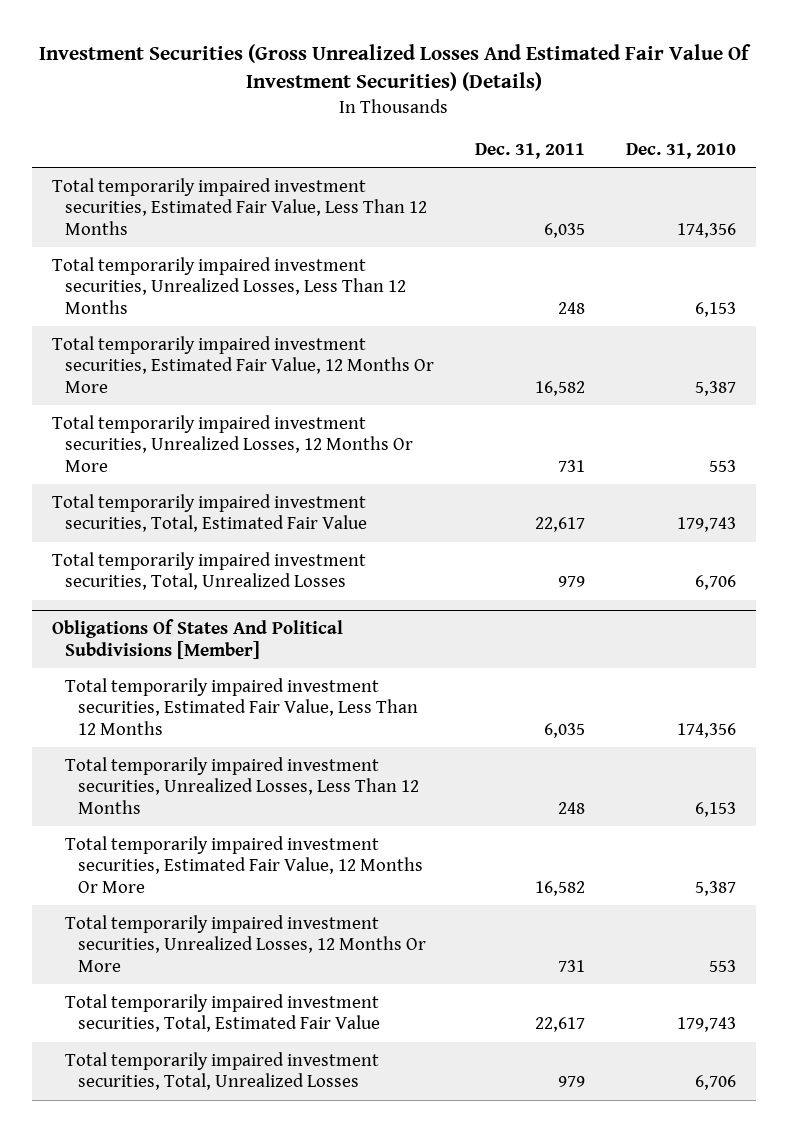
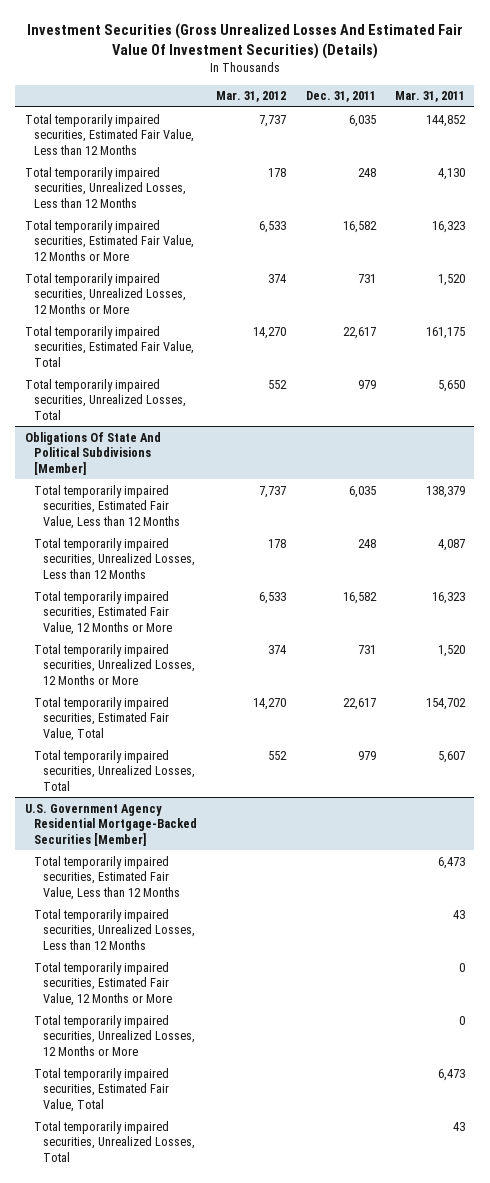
[625,142,736,159] Dec. 31, 2010 -> none
none -> [216,91,287,103] Mar. 31, 2012
none -> [394,91,465,103] Mar. 31, 2011
[52,177,428,235] Total temporarily impaired investment securities, Estimated Fair Value, Less Than 12 Months -> [24,113,195,155] Total temporarily impaired securities, Estimated Fair Value, Less than 12 Months
[52,256,407,314] Total temporarily impaired investment securities, Unrealized Losses, Less Than 12 Months -> [24,166,187,208] Total temporarily impaired securities, Unrealized Losses, Less than 12 Months
[52,335,435,393] Total temporarily impaired investment securities, Estimated Fair Value, 12 Months Or More -> [24,219,195,261] Total temporarily impaired securities, Estimated Fair Value, 12 Months or More
[52,414,414,472] Total temporarily impaired investment securities, Unrealized Losses, 12 Months Or More -> [24,272,187,314] Total temporarily impaired securities, Unrealized Losses, 12 Months or More
[52,493,368,533] Total temporarily impaired investment securities, Total, Estimated Fair Value -> [24,325,195,367] Total temporarily impaired securities, Estimated Fair Value, Total
[52,551,367,591] Total temporarily impaired investment securities, Total, Unrealized Losses -> [24,378,187,420] Total temporarily impaired securities, Unrealized Losses, Total
[52,619,344,660] Obligations Of States And Political Subdivisions [Member] -> [24,431,161,475] Obligations Of State And Political Subdivisions [Member]
[65,677,418,735] Total temporarily impaired investment securities, Estimated Fair Value, Less Than 12 Months -> [34,484,181,529] Total temporarily impaired securities, Estimated Fair Value, Less than 12 Months
[65,756,419,814] Total temporarily impaired investment securities, Unrealized Losses, Less Than 12 Months -> [34,537,196,579] Total temporarily impaired securities, Unrealized Losses, Less than 12 Months
[65,835,423,893] Total temporarily impaired investment securities, Estimated Fair Value, 12 Months Or More -> [34,590,173,635] Total temporarily impaired securities, Estimated Fair Value, 12 Months or More
[65,914,426,972] Total temporarily impaired investment securities, Unrealized Losses, 12 Months Or More -> [34,643,196,685] Total temporarily impaired securities, Unrealized Losses, 12 Months or More
[65,993,380,1033] Total temporarily impaired investment securities, Total, Estimated Fair Value -> [34,696,170,741] Total temporarily impaired securities, Estimated Fair Value, Total
[65,1051,380,1091] Total temporarily impaired investment securities, Total, Unrealized Losses -> [34,749,196,791] Total temporarily impaired securities, Unrealized Losses, Total
none -> [24,803,198,846] U.S. Government Agency Residential Mortgage-Backed Securities [Member]
none -> [34,855,181,900] Total temporarily impaired securities, Estimated Fair Value, Less than 12 Months
none -> [34,908,196,950] Total temporarily impaired securities, Unrealized Losses, Less than 12 Months
none -> [34,961,173,1006] Total temporarily impaired securities, Estimated Fair Value, 12 Months or More
none -> [34,1014,196,1056] Total temporarily impaired securities, Unrealized Losses, 12 Months or More
none -> [34,1067,170,1112] Total temporarily impaired securities, Estimated Fair Value, Total
none -> [34,1120,196,1162] Total temporarily impaired securities, Unrealized Losses, Total

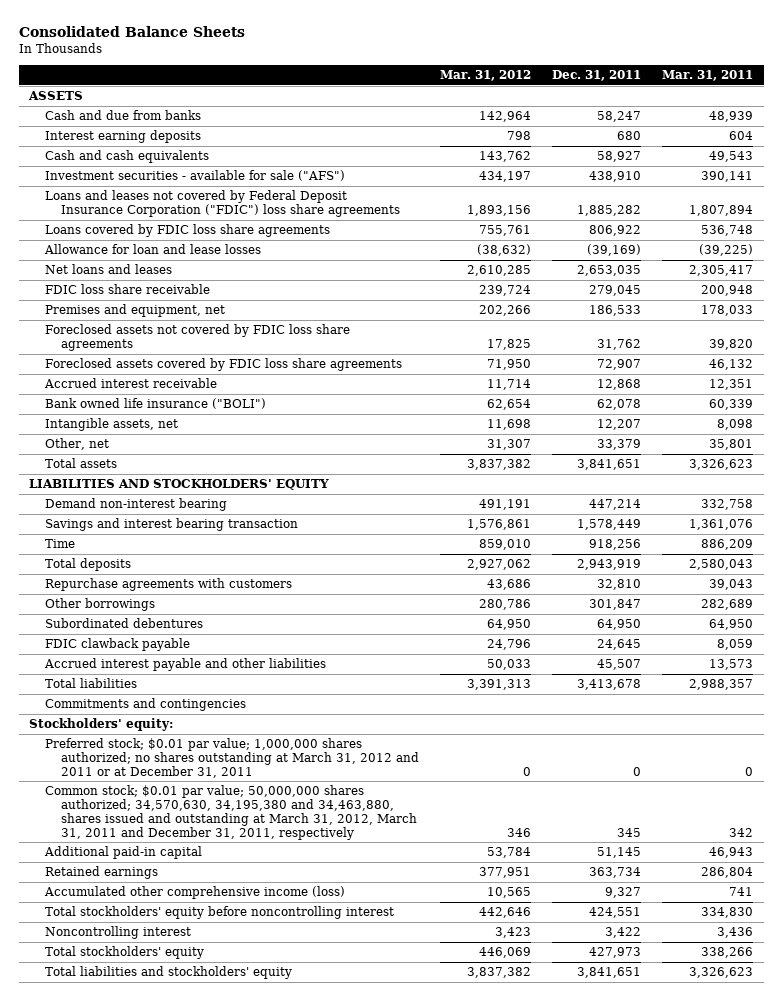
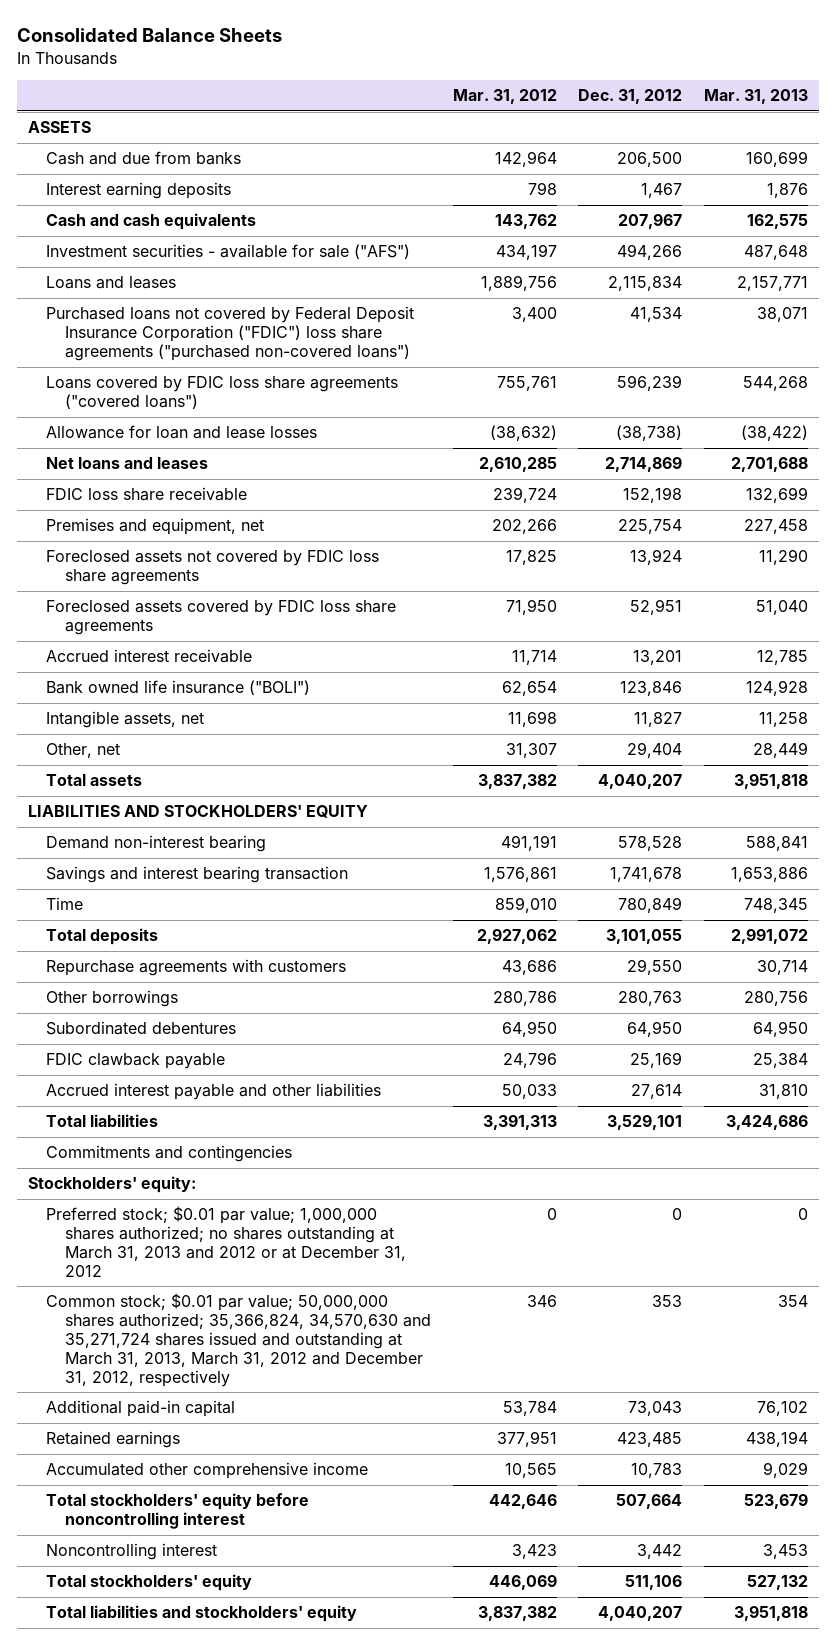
[552,70,642,82] Dec. 31, 2011 -> none
[662,70,754,82] Mar. 31, 2011 -> none
none -> [578,89,683,105] Dec. 31, 2012
none -> [704,89,809,105] Mar. 31, 2013
none -> [46,276,177,290] Loans and leases
[45,190,400,218] Loans and leases not covered by Federal Deposit Insurance Corporation ("FDIC") loss share agreements -> [46,306,415,362] Purchased loans not covered by Federal Deposit Insurance Corporation ("FDIC") loss share agreements ("purchased non-covered loans")
[466,205,531,217] 1,893,156 -> [511,307,557,323] 3,400
[45,224,331,238] Loans covered by FDIC loss share agreements -> [46,376,399,410] Loans covered by FDIC loss share agreements ("covered loans")
[45,738,419,778] Preferred stock; $0.01 par value; 1,000,000 shares authorized; no shares outstanding at March 31, 2012 and 2011 or at December 31, 2011 -> [46,1206,406,1277] Preferred stock; $0.01 par value; 1,000,000 shares authorized; no shares outstanding at March 31, 2013 and 2012 or at December 31, 2012
[45,785,417,840] Common stock; $0.01 par value; 50,000,000 shares authorized; 34,570,630, 34,195,380 and 34,463,880, shares issued and outstanding at March 31, 2012, March 31, 2011 and December 31, 2011, respectively -> [46,1293,431,1387] Common stock; $0.01 par value; 50,000,000 shares authorized; 35,366,824, 34,570,630 and 35,271,724 shares issued and outstanding at March 31, 2013, March 31, 2012 and December 31, 2012, respectively
[44,886,346,900] Accumulated other comprehensive income (loss) -> [46,1462,369,1480] Accumulated other comprehensive income

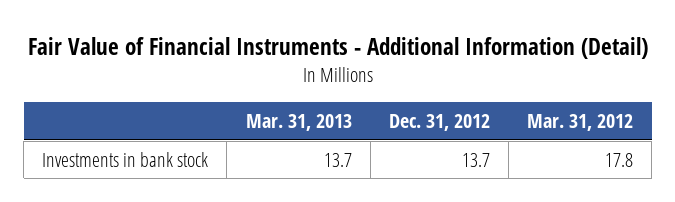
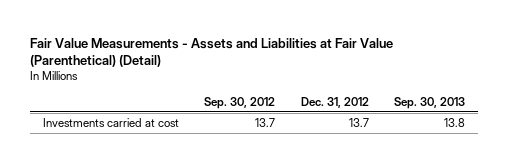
[27,36,648,59] Fair Value of Financial Instruments - Additional Information (Detail) -> [29,37,393,68] Fair Value Measurements - Assets and Liabilities at Fair Value (Parenthetical) (Detail)
[245,114,352,132] Mar. 31, 2013 -> none
[527,114,634,132] Mar. 31, 2012 -> none
none -> [204,96,276,109] Sep. 30, 2012
none -> [394,96,466,109] Sep. 30, 2013
[42,151,209,167] Investments in bank stock -> [42,118,179,128] Investments carried at cost

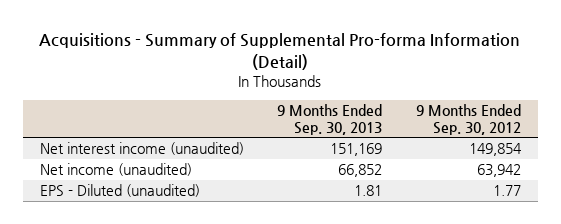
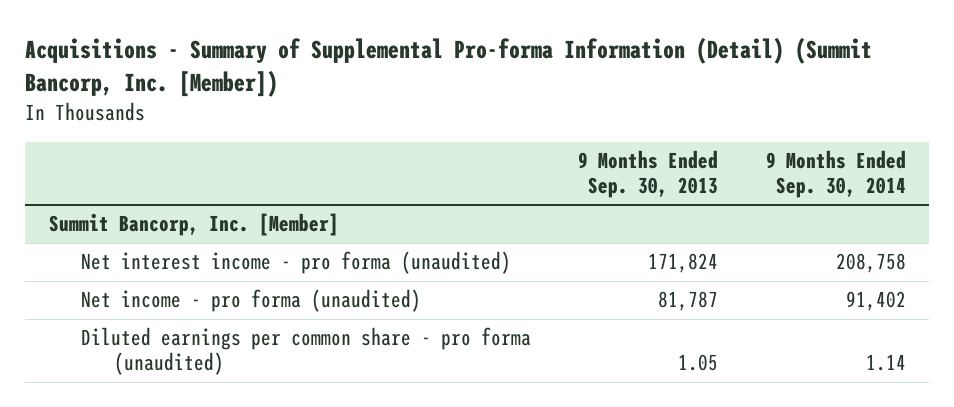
[39,33,521,70] Acquisitions - Summary of Supplemental Pro-forma Information (Detail) -> [24,37,872,98] Acquisitions - Summary of Supplemental Pro-forma Information (Detail) (Summit Bancorp, Inc. [Member])
[415,104,521,135] 9 Months Ended Sep. 30, 2012 -> none
none -> [765,150,906,198] 9 Months Ended Sep. 30, 2014
none -> [48,213,339,237] Summit Bancorp, Inc. [Member]
[39,142,244,156] Net interest income (unaudited) -> [81,251,512,275] Net interest income - pro forma (unaudited)
[330,143,383,157] 151,169 -> [648,253,719,274] 171,824
[39,163,192,177] Net income (unaudited) -> [81,289,422,313] Net income - pro forma (unaudited)
[338,164,383,178] 66,852 -> [658,291,719,312] 81,787
[39,184,200,198] EPS - Diluted (unaudited) -> [81,327,532,376] Diluted earnings per common share - pro forma (unaudited)
[354,185,383,197] 1.81 -> [678,354,719,372] 1.05

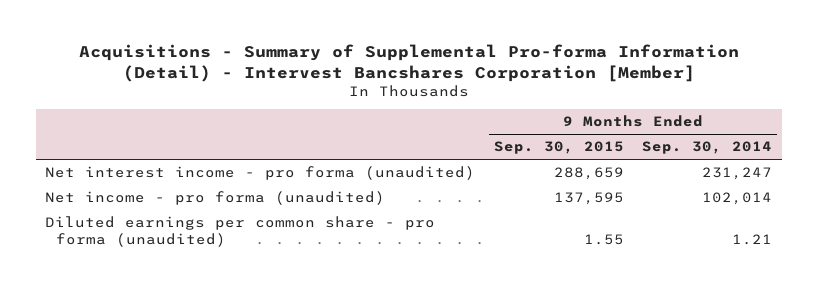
[24,37,872,98] Acquisitions - Summary of Supplemental Pro-forma Information (Detail) (Summit Bancorp, Inc. [Member]) -> [78,43,739,82] Acquisitions - Summary of Supplemental Pro-forma Information (Detail) - Intervest Bancshares Corporation [Member]
[578,150,719,198] 9 Months Ended Sep. 30, 2013 -> none
none -> [493,141,624,155] Sep. 30, 2015
[48,213,339,237] Summit Bancorp, Inc. [Member] -> none
[835,253,906,274] 208,758 -> [702,167,773,181] 231,247
[845,291,906,312] 91,402 -> [702,192,773,206] 102,014
[865,354,906,372] 1.14 -> [732,233,773,245] 1.21

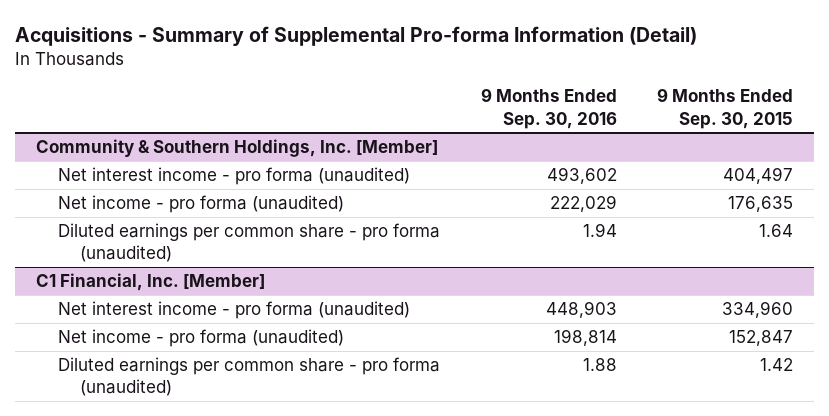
[78,43,739,82] Acquisitions - Summary of Supplemental Pro-forma Information (Detail) - Intervest Bancshares Corporation [Member] -> [15,26,698,47] Acquisitions - Summary of Supplemental Pro-forma Information (Detail)
[642,141,773,155] Sep. 30, 2014 -> none
none -> [480,88,617,129] 9 Months Ended Sep. 30, 2016
none -> [35,139,438,158] Community & Southern Holdings, Inc. [Member]
[553,167,624,181] 288,659 -> [723,167,794,185] 404,497
[553,192,624,206] 137,595 -> [728,196,794,213] 176,635
[583,233,624,245] 1.55 -> [759,224,794,238] 1.64
none -> [35,273,265,292] C1 Financial, Inc. [Member]
none -> [57,301,410,320] Net interest income - pro forma (unaudited)
none -> [57,329,344,348] Net income - pro forma (unaudited)
none -> [57,357,440,397] Diluted earnings per common share - pro forma (unaudited)

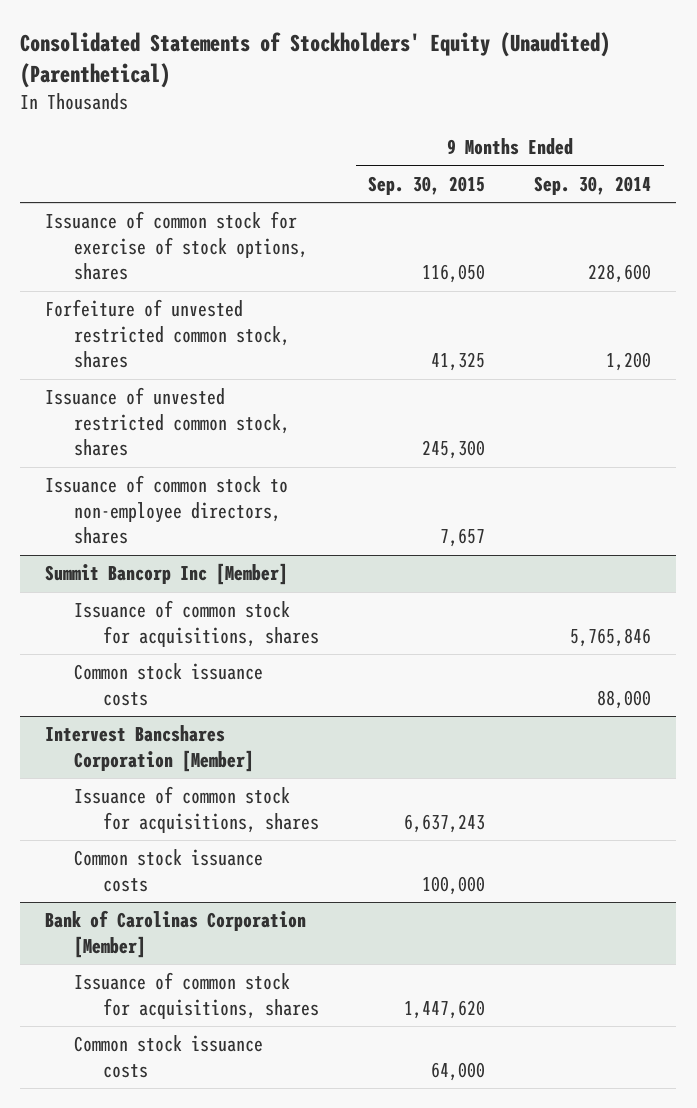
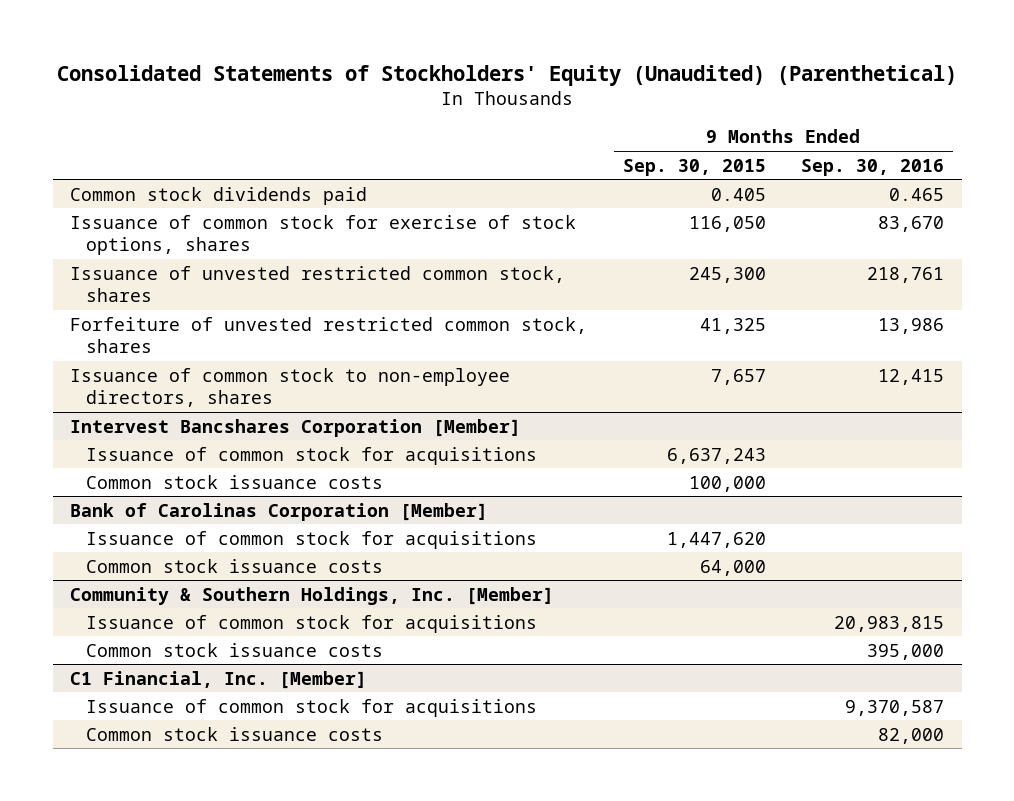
[534,175,652,195] Sep. 30, 2014 -> none
none -> [800,158,944,176] Sep. 30, 2016
none -> [70,186,368,205] Common stock dividends paid
[45,299,290,369] Forfeiture of unvested restricted common stock, shares -> [70,316,588,353] Forfeiture of unvested restricted common stock, shares
[45,563,289,586] Summit Bancorp Inc [Member] -> none
[73,600,319,647] Issuance of common stock for acquisitions, shares -> none
[73,663,263,706] Common stock issuance costs -> none
[73,786,319,833] Issuance of common stock for acquisitions, shares -> [85,446,537,465] Issuance of common stock for acquisitions
[73,972,319,1019] Issuance of common stock for acquisitions, shares -> [85,530,537,549] Issuance of common stock for acquisitions
none -> [70,586,555,605] Community & Southern Holdings, Inc. [Member]
none -> [85,614,537,633] Issuance of common stock for acquisitions
none -> [85,642,383,657] Common stock issuance costs
none -> [70,670,368,689] C1 Financial, Inc. [Member]
none -> [85,698,537,717] Issuance of common stock for acquisitions
none -> [85,726,383,741] Common stock issuance costs

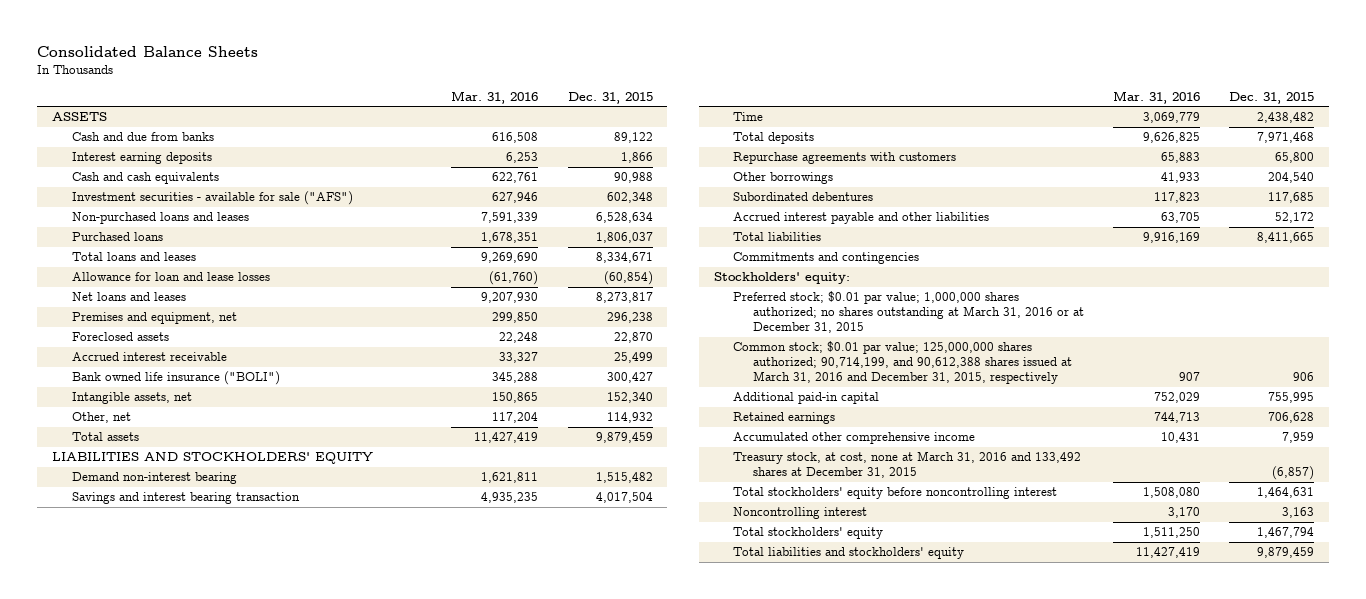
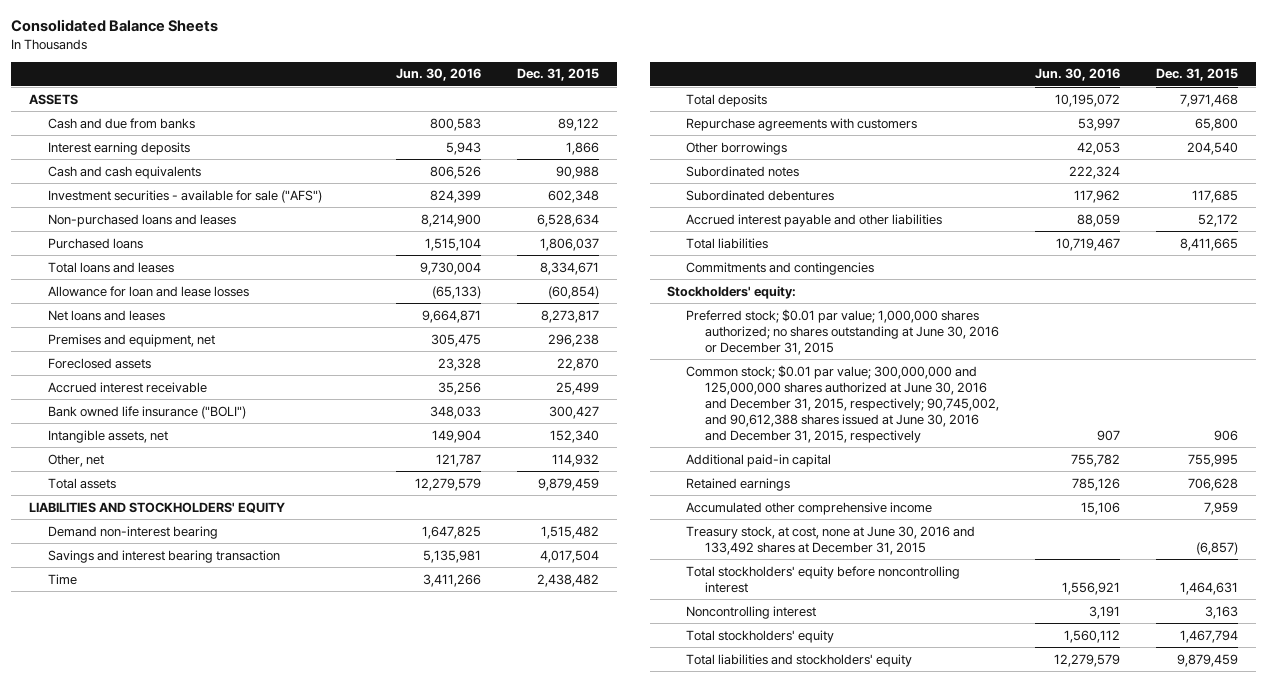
[451,90,539,104] Mar. 31, 2016 -> none
none -> [396,68,482,82] Jun. 30, 2016
none -> [686,165,800,177] Subordinated notes
[733,291,1084,334] Preferred stock; $0.01 par value; 1,000,000 shares authorized; no shares outstanding at March 31, 2016 or at December 31, 2015 -> [686,308,1000,355] Preferred stock; $0.01 par value; 1,000,000 shares authorized; no shares outstanding at June 30, 2016 or December 31, 2015
[733,341,1072,385] Common stock; $0.01 par value; 125,000,000 shares authorized; 90,714,199, and 90,612,388 shares issued at March 31, 2016 and December 31, 2015, respectively -> [686,364,1000,443] Common stock; $0.01 par value; 300,000,000 and 125,000,000 shares authorized at June 30, 2016 and December 31, 2015, respectively; 90,745,002, and 90,612,388 shares issued at June 30, 2016 and December 31, 2015, respectively
[733,451,1082,479] Treasury stock, at cost, none at March 31, 2016 and 133,492 shares at December 31, 2015 -> [686,525,976,555] Treasury stock, at cost, none at June 30, 2016 and 133,492 shares at December 31, 2015

